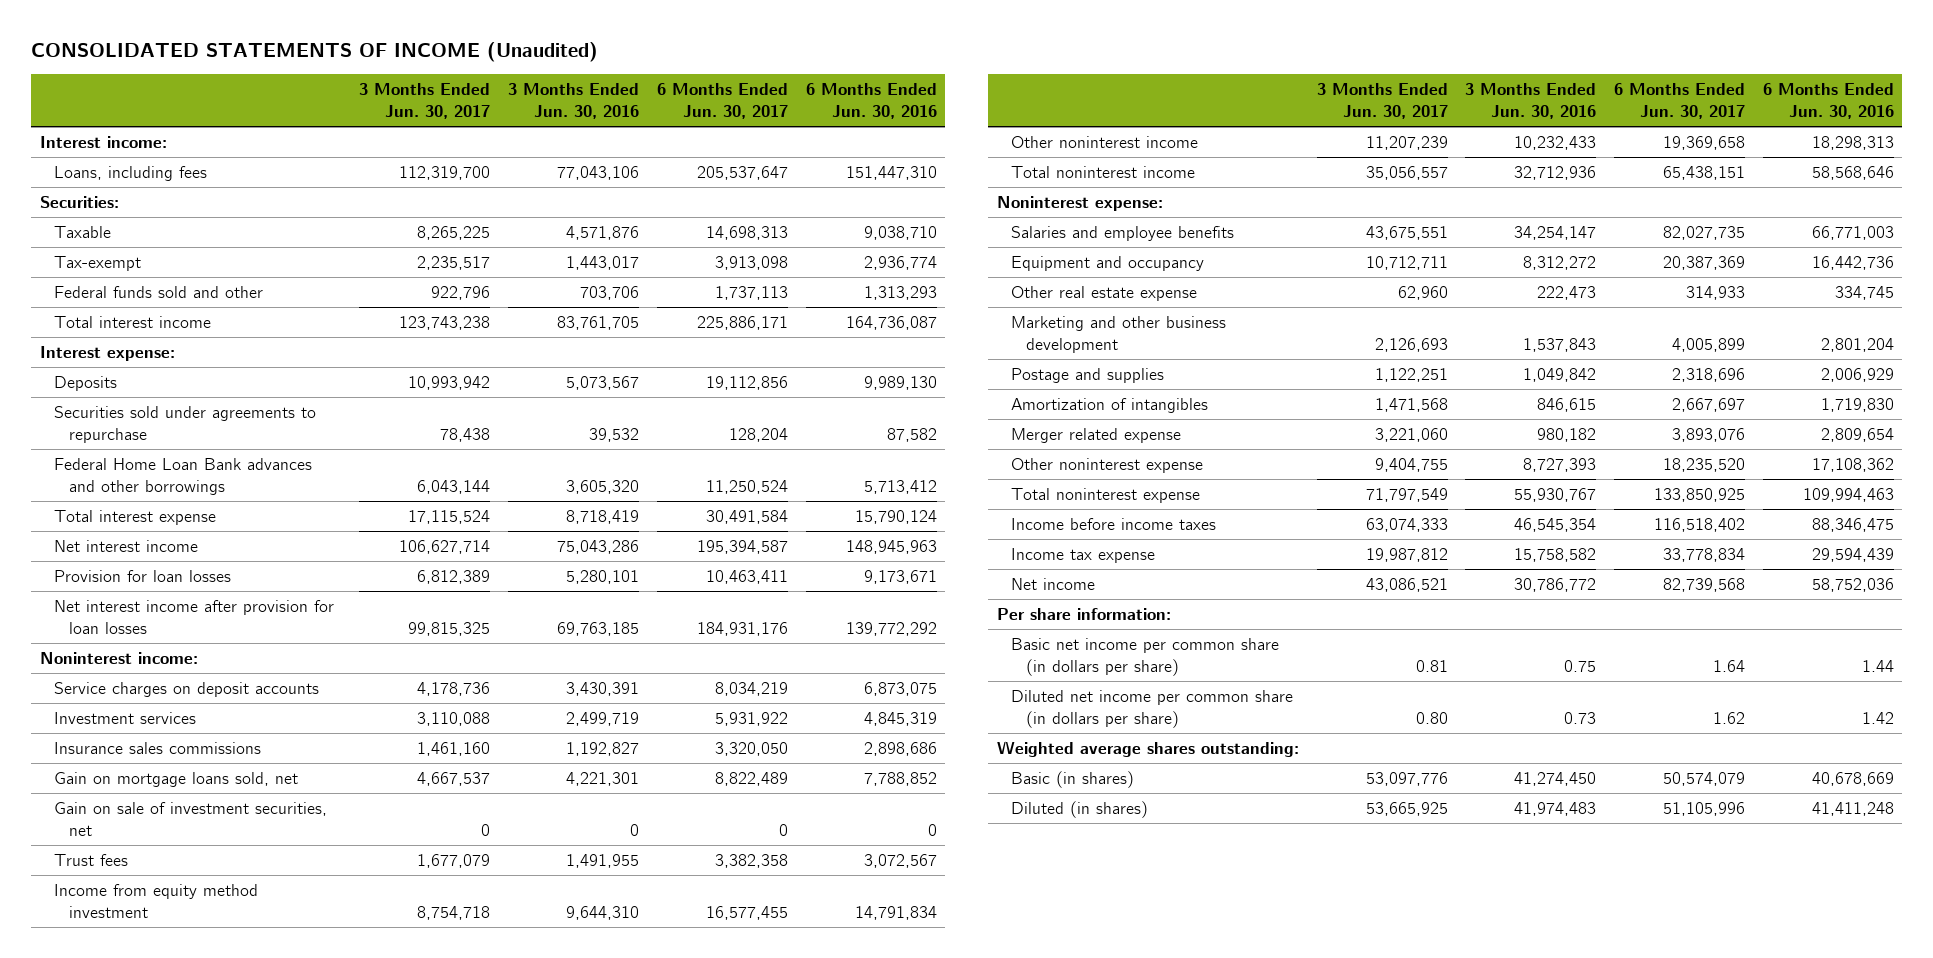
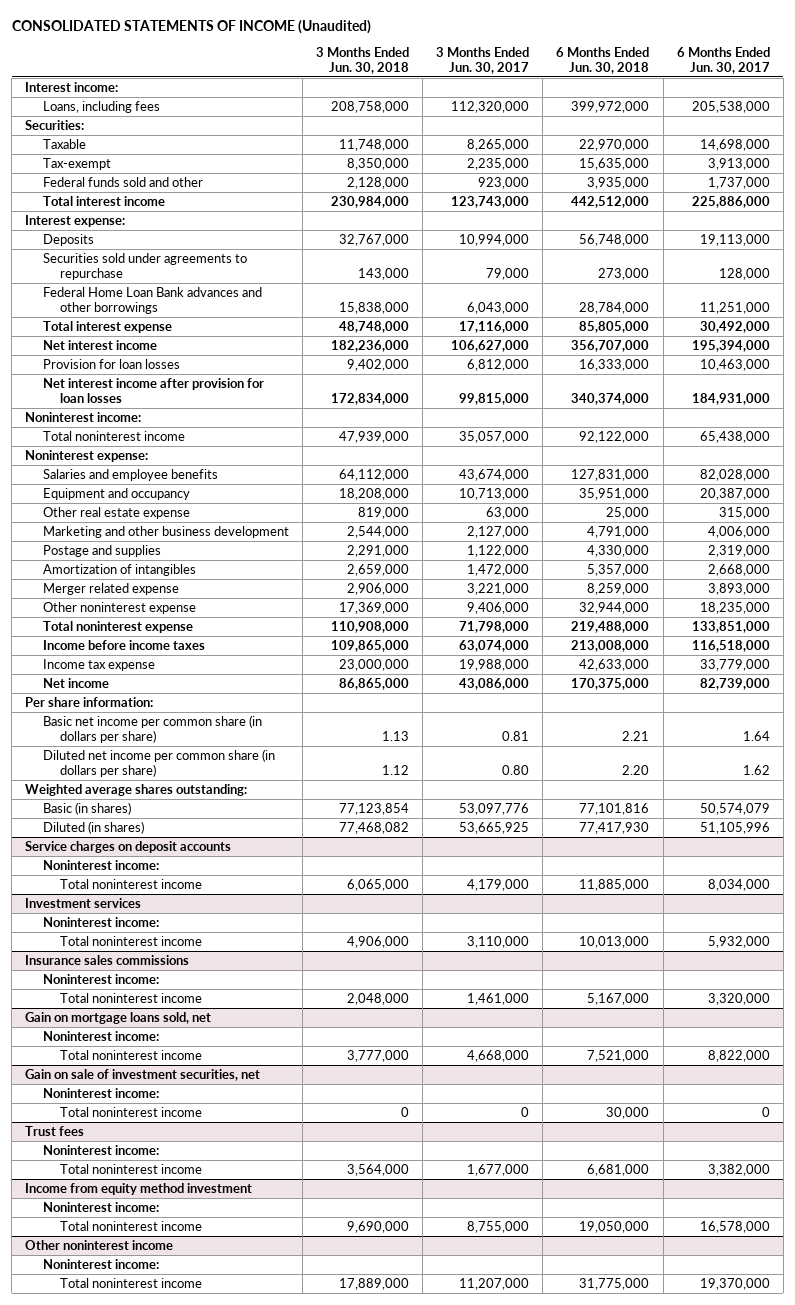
[508,83,640,120] 3 Months Ended Jun. 30, 2016 -> none
[805,83,937,120] 6 Months Ended Jun. 30, 2016 -> none
none -> [315,47,409,74] 3 Months Ended Jun. 30, 2018
none -> [556,47,650,74] 6 Months Ended Jun. 30, 2018
[399,165,491,180] 112,319,700 -> [451,100,530,113] 112,320,000
[696,165,788,180] 205,537,647 -> [691,100,770,113] 205,538,000
[417,225,491,240] 8,265,225 -> [467,138,530,151] 8,265,000
[705,225,788,240] 14,698,313 -> [699,138,770,151] 14,698,000
[417,255,491,270] 2,235,517 -> [467,157,530,170] 2,235,000
[714,255,788,270] 3,913,098 -> [707,157,770,170] 3,913,000
[431,285,491,300] 922,796 -> [478,176,530,189] 923,000
[714,285,788,300] 1,737,113 -> [707,176,770,189] 1,737,000
[399,315,491,330] 123,743,238 -> [451,195,530,208] 123,743,000
[696,315,788,330] 225,886,171 -> [691,195,770,208] 225,886,000
[408,375,491,390] 10,993,942 -> [459,233,530,246] 10,994,000
[705,375,788,390] 19,112,856 -> [699,233,770,246] 19,113,000
[440,427,491,442] 78,438 -> [486,267,530,280] 79,000
[728,427,788,442] 128,204 -> [718,267,770,280] 128,000
[417,479,491,494] 6,043,144 -> [467,301,530,314] 6,043,000
[705,479,788,494] 11,250,524 -> [699,301,770,314] 11,251,000
[408,509,491,524] 17,115,524 -> [459,320,530,333] 17,116,000
[705,509,788,524] 30,491,584 -> [699,320,770,333] 30,492,000
[399,539,491,554] 106,627,714 -> [451,339,530,352] 106,627,000
[696,539,788,554] 195,394,587 -> [691,339,770,352] 195,394,000
[417,569,491,584] 6,812,389 -> [467,358,530,371] 6,812,000
[705,569,788,584] 10,463,411 -> [699,358,770,371] 10,463,000
[408,621,491,636] 99,815,325 -> [459,392,530,405] 99,815,000
[696,621,788,636] 184,931,176 -> [691,392,770,405] 184,931,000
[54,681,320,697] Service charges on deposit accounts -> none
[54,711,197,724] Investment services -> none
[54,741,262,754] Insurance sales commissions -> none
[54,771,299,787] Gain on mortgage loans sold, net -> none
[54,801,328,836] Gain on sale of investment securities, net -> none
[54,853,129,866] Trust fees -> none
[54,883,259,918] Income from equity method investment -> none
[1011,135,1199,148] Other noninterest income -> none
[1365,165,1448,180] 35,056,557 -> [459,430,530,443] 35,057,000
[1662,165,1745,180] 65,438,151 -> [699,430,770,443] 65,438,000
[1365,225,1448,240] 43,675,551 -> [459,468,530,481] 43,674,000
[1662,225,1745,240] 82,027,735 -> [699,468,770,481] 82,028,000
[1365,255,1448,270] 10,712,711 -> [459,487,530,500] 10,713,000
[1662,255,1745,270] 20,387,369 -> [699,487,770,500] 20,387,000
[1397,285,1448,300] 62,960 -> [486,506,530,519] 63,000
[1685,285,1745,300] 314,933 -> [718,506,770,519] 315,000
[1374,337,1448,352] 2,126,693 -> [467,525,530,538] 2,127,000
[1671,337,1745,352] 4,005,899 -> [707,525,770,538] 4,006,000
[1374,367,1448,382] 1,122,251 -> [467,544,530,557] 1,122,000
[1671,367,1745,382] 2,318,696 -> [707,544,770,557] 2,319,000
[1374,397,1448,412] 1,471,568 -> [467,563,530,576] 1,472,000
[1671,397,1745,412] 2,667,697 -> [707,563,770,576] 2,668,000
[1374,427,1448,442] 3,221,060 -> [467,582,530,595] 3,221,000
[1671,427,1745,442] 3,893,076 -> [707,582,770,595] 3,893,000
[1374,457,1448,472] 9,404,755 -> [467,601,530,614] 9,406,000
[1662,457,1745,472] 18,235,520 -> [699,601,770,614] 18,235,000
[1365,487,1448,502] 71,797,549 -> [459,620,530,633] 71,798,000
[1653,487,1745,502] 133,850,925 -> [691,620,770,633] 133,851,000
[1365,517,1448,532] 63,074,333 -> [459,639,530,652] 63,074,000
[1653,517,1745,532] 116,518,402 -> [691,639,770,652] 116,518,000
[1365,547,1448,562] 19,987,812 -> [459,658,530,671] 19,988,000
[1662,547,1745,562] 33,778,834 -> [699,658,770,671] 33,779,000
[1365,577,1448,592] 43,086,521 -> [459,677,530,690] 43,086,000
[1662,577,1745,592] 82,739,568 -> [699,677,770,690] 82,739,000
none -> [25,840,232,853] Service charges on deposit accounts
none -> [42,859,159,870] Noninterest income:
none -> [59,878,202,889] Total noninterest income
none -> [25,897,142,908] Investment services
none -> [42,916,159,927] Noninterest income:
none -> [59,935,202,946] Total noninterest income
none -> [25,954,190,965] Insurance sales commissions
none -> [42,973,159,984] Noninterest income:
none -> [59,992,202,1003] Total noninterest income
none -> [25,1011,212,1024] Gain on mortgage loans sold, net
none -> [42,1030,159,1041] Noninterest income:
none -> [59,1049,202,1060] Total noninterest income
none -> [25,1068,261,1081] Gain on sale of investment securities, net
none -> [42,1087,159,1098] Noninterest income:
none -> [59,1106,202,1117] Total noninterest income
none -> [25,1125,85,1136] Trust fees
none -> [42,1144,159,1155] Noninterest income:
none -> [59,1163,202,1174] Total noninterest income
none -> [25,1182,253,1195] Income from equity method investment
none -> [42,1201,159,1212] Noninterest income:
none -> [59,1220,202,1231] Total noninterest income
none -> [25,1239,174,1250] Other noninterest income
none -> [42,1258,159,1269] Noninterest income:
none -> [59,1277,202,1288] Total noninterest income

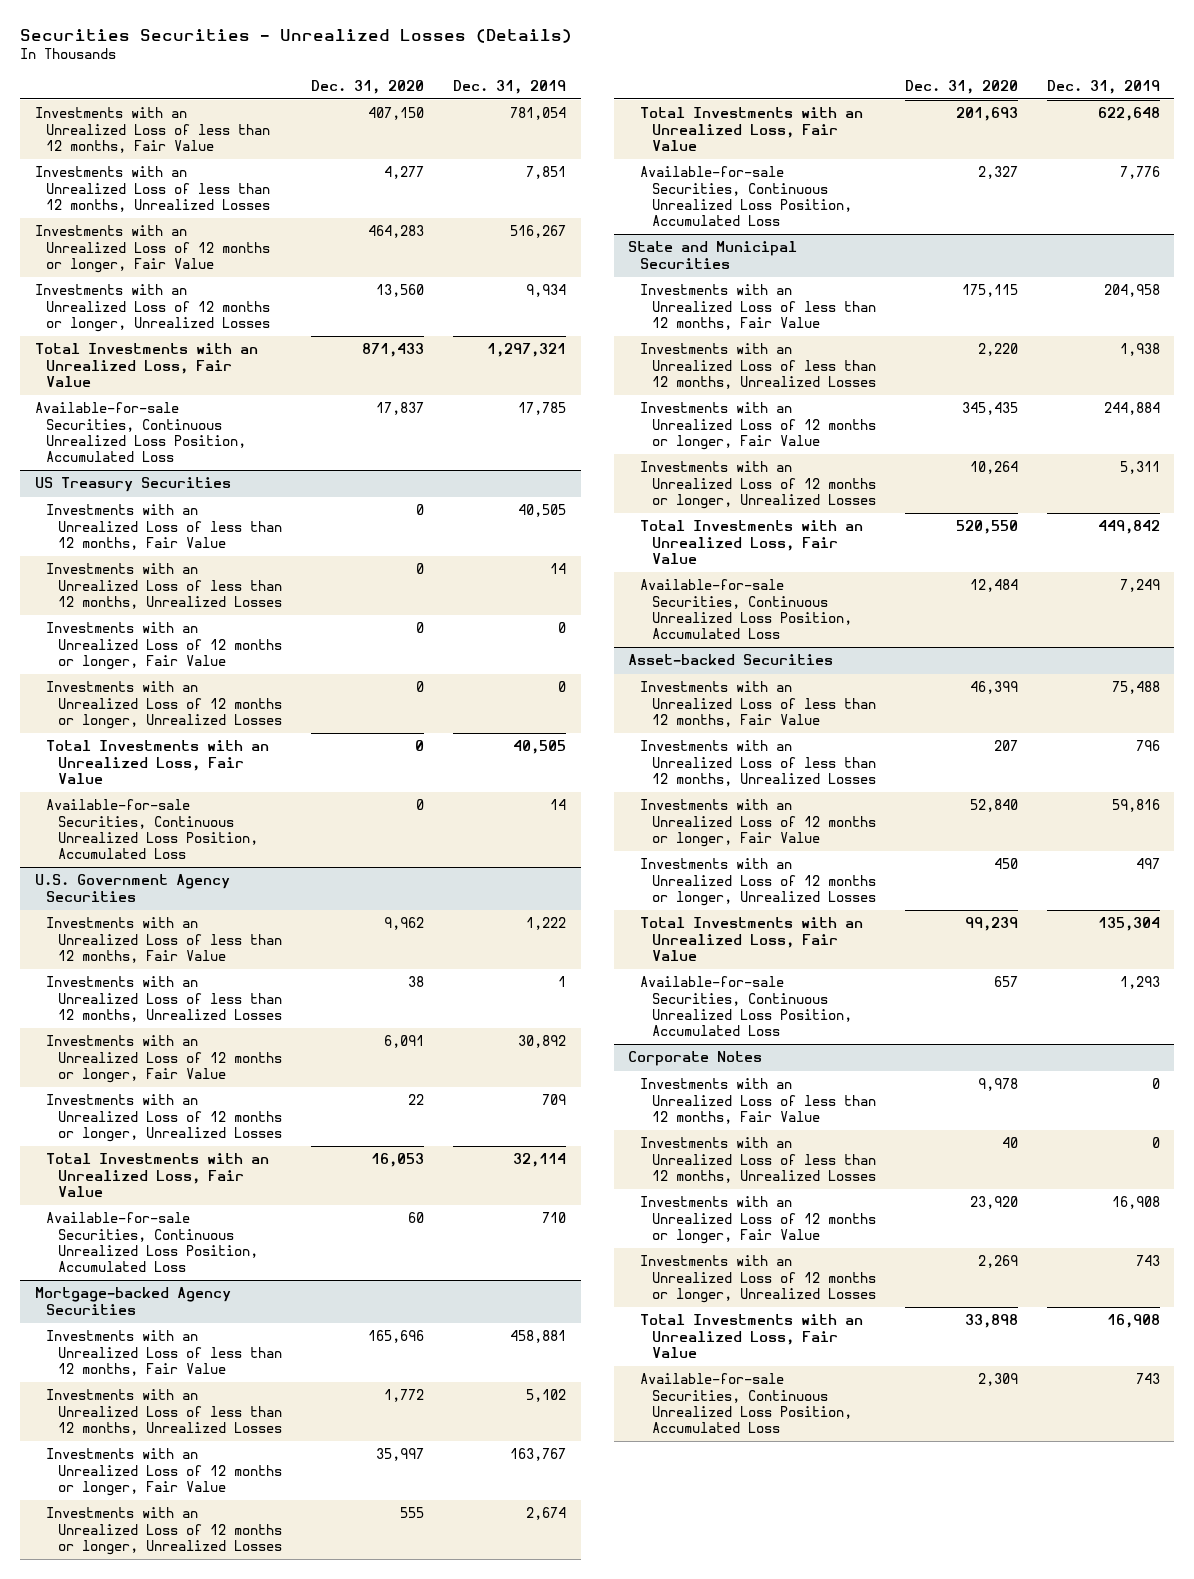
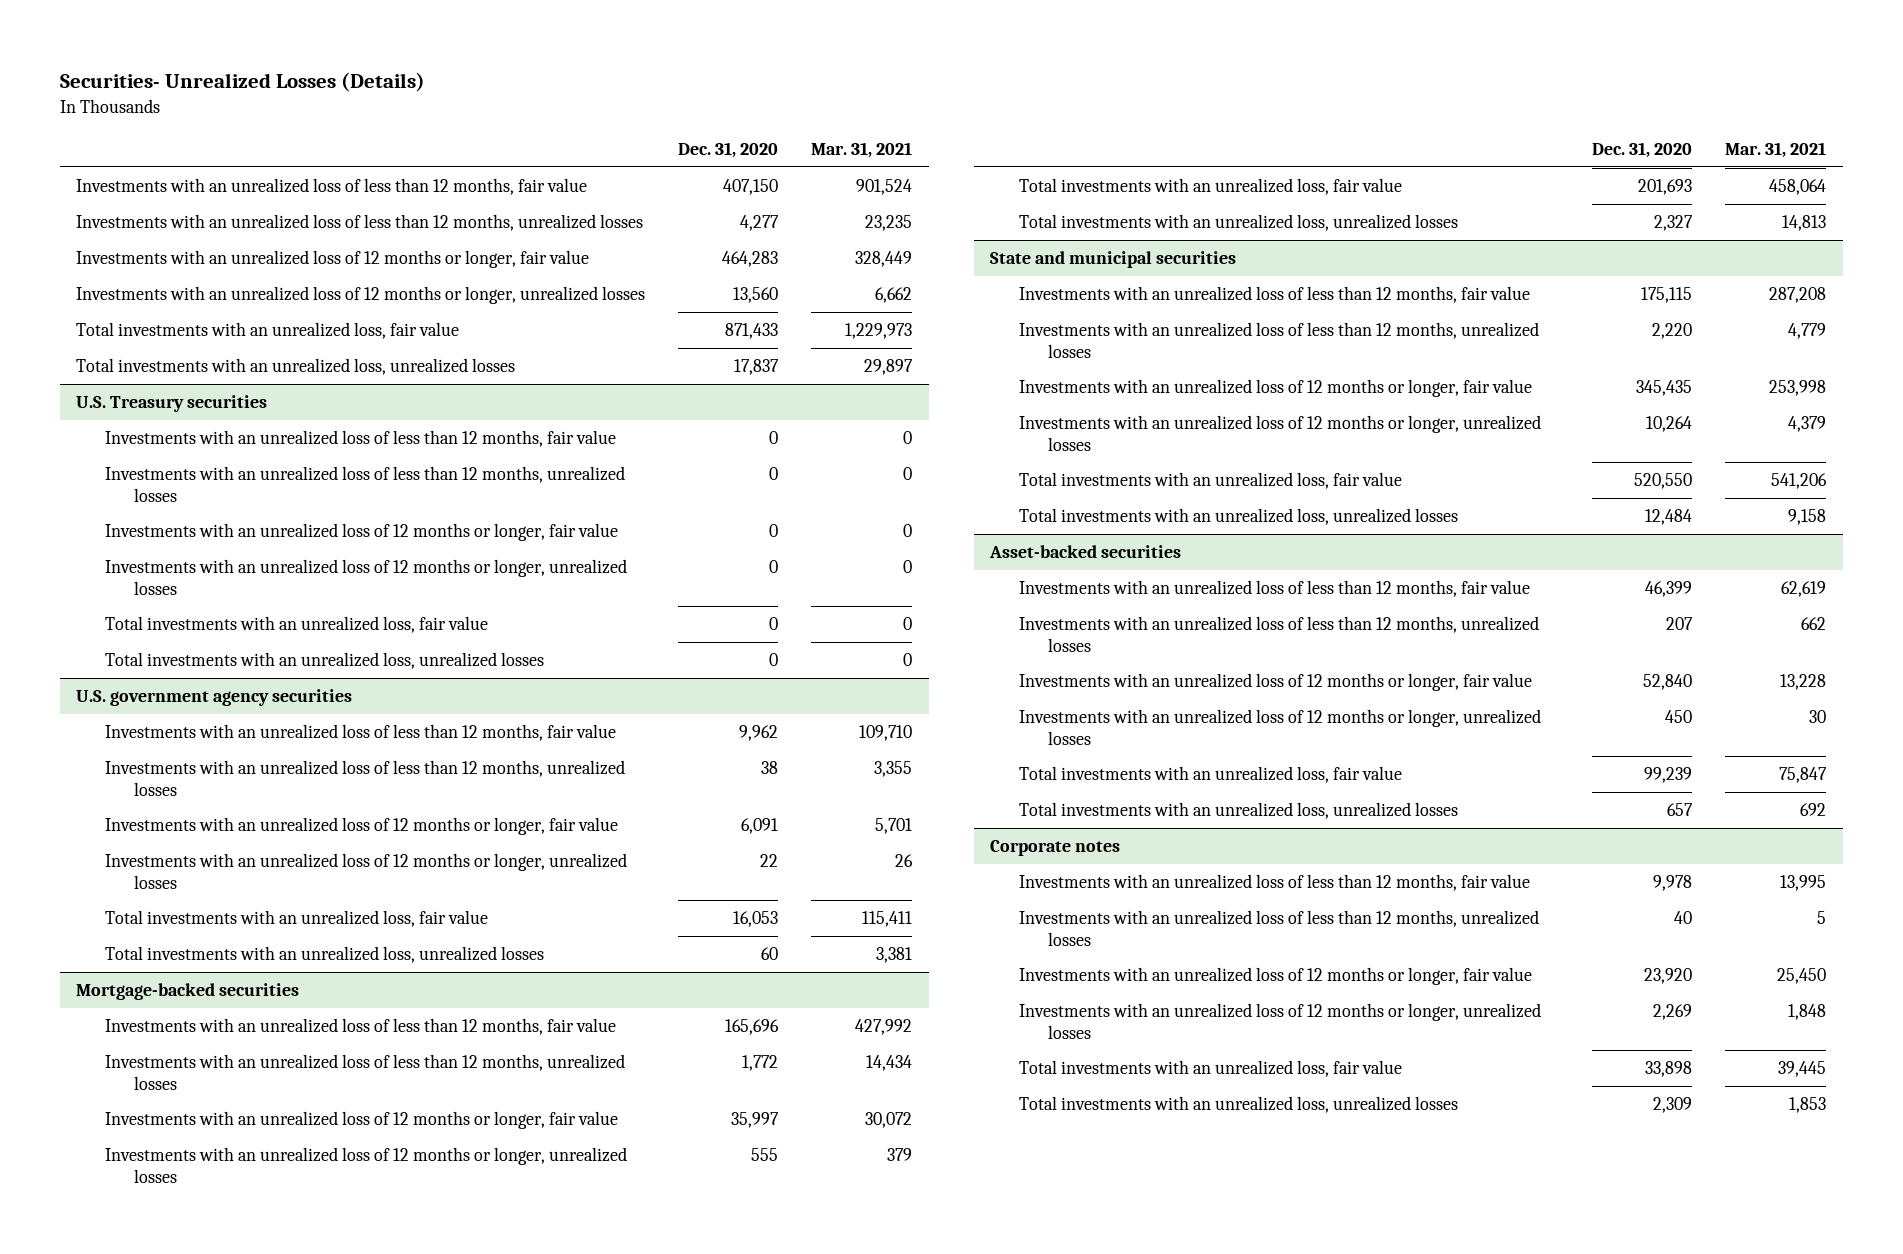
[20,28,573,43] Securities Securities - Unrealized Losses (Details) -> [59,72,425,93] Securities- Unrealized Losses (Details)
[453,79,567,94] Dec. 31, 2019 -> none
none -> [811,141,913,158] Mar. 31, 2021
[34,107,271,153] Investments with an Unrealized Loss of less than 12 months, Fair Value -> [76,178,588,196] Investments with an unrealized loss of less than 12 months, fair value
[34,166,271,212] Investments with an Unrealized Loss of less than 12 months, Unrealized Losses -> [76,214,644,232] Investments with an unrealized loss of less than 12 months, unrealized losses
[34,225,271,273] Investments with an Unrealized Loss of 12 months or longer, Fair Value -> [76,250,590,269] Investments with an unrealized loss of 12 months or longer, fair value
[34,284,271,332] Investments with an Unrealized Loss of 12 months or longer, Unrealized Losses -> [76,286,646,305] Investments with an unrealized loss of 12 months or longer, unrealized losses
[34,343,258,387] Total Investments with an Unrealized Loss, Fair Value -> [76,322,460,340] Total investments with an unrealized loss, fair value
[34,402,247,463] Available-for-sale Securities, Continuous Unrealized Loss Position, Accumulated Loss -> [76,358,516,376] Total investments with an unrealized loss, unrealized losses
[34,477,231,493] US Treasury Securities -> [76,395,268,413] U.S. Treasury securities
[46,504,282,550] Investments with an Unrealized Loss of less than 12 months, Fair Value -> [105,430,617,448] Investments with an unrealized loss of less than 12 months, fair value
[46,563,282,609] Investments with an Unrealized Loss of less than 12 months, Unrealized Losses -> [105,466,626,502] Investments with an unrealized loss of less than 12 months, unrealized losses
[46,622,282,670] Investments with an Unrealized Loss of 12 months or longer, Fair Value -> [105,523,619,542] Investments with an unrealized loss of 12 months or longer, fair value
[46,681,282,729] Investments with an Unrealized Loss of 12 months or longer, Unrealized Losses -> [105,559,628,595] Investments with an unrealized loss of 12 months or longer, unrealized losses
[46,740,270,784] Total Investments with an Unrealized Loss, Fair Value -> [105,616,489,634] Total investments with an unrealized loss, fair value
[46,799,258,860] Available-for-sale Securities, Continuous Unrealized Loss Position, Accumulated Loss -> [105,652,545,670] Total investments with an unrealized loss, unrealized losses
[34,874,230,902] U.S. Government Agency Securities -> [76,689,353,707] U.S. government agency securities
[46,917,282,963] Investments with an Unrealized Loss of less than 12 months, Fair Value -> [105,724,617,742] Investments with an unrealized loss of less than 12 months, fair value
[46,976,282,1022] Investments with an Unrealized Loss of less than 12 months, Unrealized Losses -> [105,760,626,796] Investments with an unrealized loss of less than 12 months, unrealized losses
[46,1035,282,1083] Investments with an Unrealized Loss of 12 months or longer, Fair Value -> [105,817,619,836] Investments with an unrealized loss of 12 months or longer, fair value
[46,1094,282,1142] Investments with an Unrealized Loss of 12 months or longer, Unrealized Losses -> [105,853,628,889] Investments with an unrealized loss of 12 months or longer, unrealized losses
[46,1153,270,1197] Total Investments with an Unrealized Loss, Fair Value -> [105,910,489,928] Total investments with an unrealized loss, fair value
[46,1212,258,1273] Available-for-sale Securities, Continuous Unrealized Loss Position, Accumulated Loss -> [105,946,545,964] Total investments with an unrealized loss, unrealized losses
[34,1287,231,1315] Mortgage-backed Agency Securities -> [76,983,300,1001] Mortgage-backed securities
[46,1330,282,1376] Investments with an Unrealized Loss of less than 12 months, Fair Value -> [105,1018,617,1036] Investments with an unrealized loss of less than 12 months, fair value
[46,1389,282,1435] Investments with an Unrealized Loss of less than 12 months, Unrealized Losses -> [105,1054,626,1090] Investments with an unrealized loss of less than 12 months, unrealized losses
[46,1448,282,1496] Investments with an Unrealized Loss of 12 months or longer, Fair Value -> [105,1111,619,1130] Investments with an unrealized loss of 12 months or longer, fair value
[46,1507,282,1555] Investments with an Unrealized Loss of 12 months or longer, Unrealized Losses -> [105,1147,628,1183] Investments with an unrealized loss of 12 months or longer, unrealized losses
[639,107,863,151] Total Investments with an Unrealized Loss, Fair Value -> [1019,178,1403,196] Total investments with an unrealized loss, fair value
[639,166,852,227] Available-for-sale Securities, Continuous Unrealized Loss Position, Accumulated Loss -> [1019,214,1459,232] Total investments with an unrealized loss, unrealized losses
[628,241,798,269] State and Municipal Securities -> [990,251,1237,269] State and municipal securities
[639,284,876,330] Investments with an Unrealized Loss of less than 12 months, Fair Value -> [1019,286,1531,304] Investments with an unrealized loss of less than 12 months, fair value
[639,343,876,389] Investments with an Unrealized Loss of less than 12 months, Unrealized Losses -> [1019,322,1540,358] Investments with an unrealized loss of less than 12 months, unrealized losses
[639,402,876,450] Investments with an Unrealized Loss of 12 months or longer, Fair Value -> [1019,379,1533,398] Investments with an unrealized loss of 12 months or longer, fair value
[639,461,876,509] Investments with an Unrealized Loss of 12 months or longer, Unrealized Losses -> [1019,415,1542,451] Investments with an unrealized loss of 12 months or longer, unrealized losses
[639,520,863,564] Total Investments with an Unrealized Loss, Fair Value -> [1019,472,1403,490] Total investments with an unrealized loss, fair value
[639,579,852,640] Available-for-sale Securities, Continuous Unrealized Loss Position, Accumulated Loss -> [1019,508,1459,526] Total investments with an unrealized loss, unrealized losses
[628,654,834,666] Asset-backed Securities -> [989,545,1182,559] Asset-backed securities
[639,681,876,727] Investments with an Unrealized Loss of less than 12 months, Fair Value -> [1019,580,1531,598] Investments with an unrealized loss of less than 12 months, fair value
[639,740,876,786] Investments with an Unrealized Loss of less than 12 months, Unrealized Losses -> [1019,616,1540,652] Investments with an unrealized loss of less than 12 months, unrealized losses
[639,799,876,847] Investments with an Unrealized Loss of 12 months or longer, Fair Value -> [1019,673,1533,692] Investments with an unrealized loss of 12 months or longer, fair value
[639,858,876,906] Investments with an Unrealized Loss of 12 months or longer, Unrealized Losses -> [1019,709,1542,745] Investments with an unrealized loss of 12 months or longer, unrealized losses
[639,917,863,961] Total Investments with an Unrealized Loss, Fair Value -> [1019,766,1403,784] Total investments with an unrealized loss, fair value
[639,976,852,1037] Available-for-sale Securities, Continuous Unrealized Loss Position, Accumulated Loss -> [1019,802,1459,820] Total investments with an unrealized loss, unrealized losses
[628,1051,763,1067] Corporate Notes -> [990,840,1121,857] Corporate notes
[639,1078,876,1124] Investments with an Unrealized Loss of less than 12 months, Fair Value -> [1019,874,1531,892] Investments with an unrealized loss of less than 12 months, fair value
[639,1137,876,1183] Investments with an Unrealized Loss of less than 12 months, Unrealized Losses -> [1019,910,1540,946] Investments with an unrealized loss of less than 12 months, unrealized losses
[639,1196,876,1244] Investments with an Unrealized Loss of 12 months or longer, Fair Value -> [1019,967,1533,986] Investments with an unrealized loss of 12 months or longer, fair value
[639,1255,876,1303] Investments with an Unrealized Loss of 12 months or longer, Unrealized Losses -> [1019,1003,1542,1039] Investments with an unrealized loss of 12 months or longer, unrealized losses
[639,1314,863,1358] Total Investments with an Unrealized Loss, Fair Value -> [1019,1060,1403,1078] Total investments with an unrealized loss, fair value
[639,1373,852,1434] Available-for-sale Securities, Continuous Unrealized Loss Position, Accumulated Loss -> [1019,1096,1459,1114] Total investments with an unrealized loss, unrealized losses

